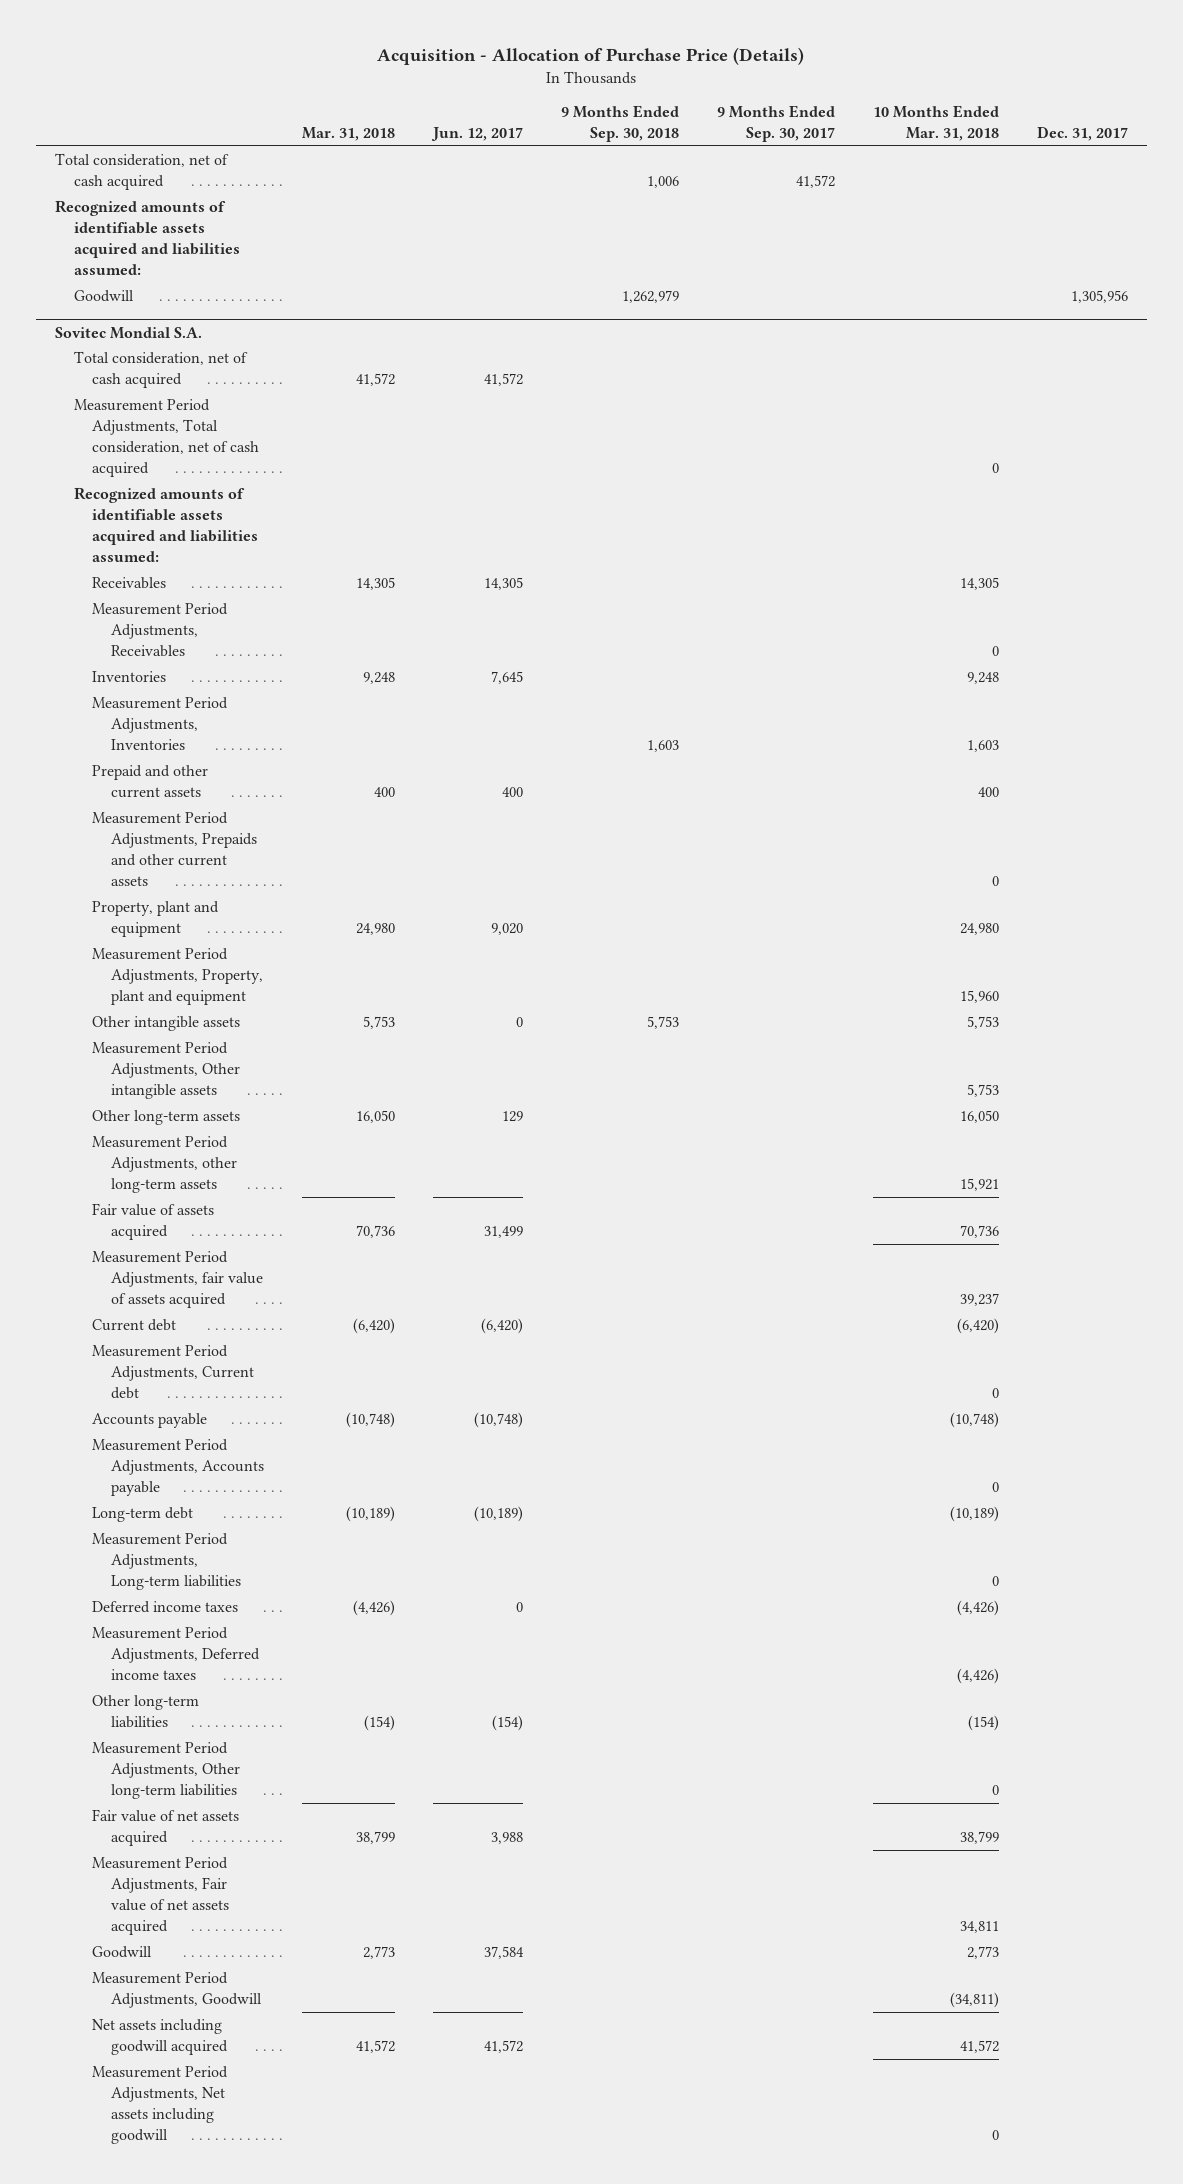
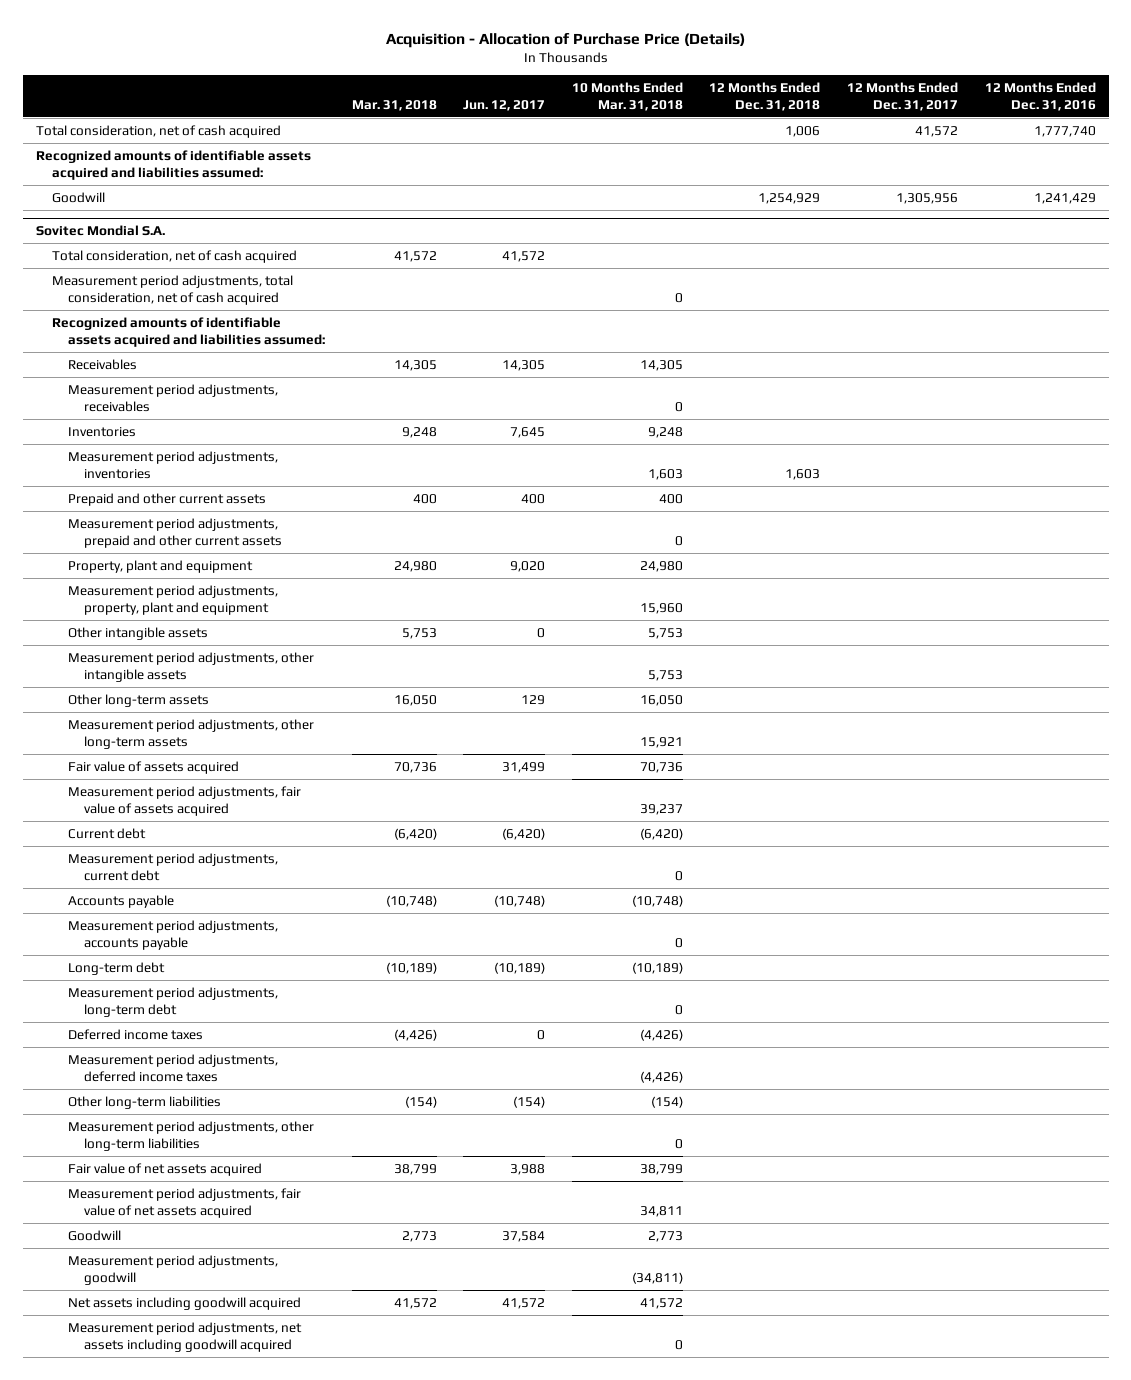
[560,105,679,143] 9 Months Ended Sep. 30, 2018 -> none
[716,105,835,143] 9 Months Ended Sep. 30, 2017 -> none
[1036,126,1128,142] Dec. 31, 2017 -> none
none -> [709,81,821,111] 12 Months Ended Dec. 31, 2018
none -> [847,81,959,111] 12 Months Ended Dec. 31, 2017
none -> [984,81,1096,111] 12 Months Ended Dec. 31, 2016
[73,399,260,477] Measurement Period Adjustments, Total consideration, net of cash acquired -> [52,274,294,305] Measurement period adjustments, total consideration, net of cash acquired
[92,603,229,658] Measurement Period Adjustments, Receivables -> [68,383,279,412] Measurement period adjustments, receivables
[92,697,229,751] Measurement Period Adjustments, Inventories -> [68,450,279,479] Measurement period adjustments, inventories
[92,812,257,886] Measurement Period Adjustments, Prepaids and other current assets -> [68,517,283,548] Measurement period adjustments, prepaid and other current assets
[92,948,263,1006] Measurement Period Adjustments, Property, plant and equipment -> [68,584,279,615] Measurement period adjustments, property, plant and equipment
[92,1042,240,1100] Measurement Period Adjustments, Other intangible assets -> [68,651,315,682] Measurement period adjustments, other intangible assets
[92,1136,237,1194] Measurement Period Adjustments, other long-term assets -> [68,718,315,749] Measurement period adjustments, other long-term assets
[92,1251,263,1309] Measurement Period Adjustments, fair value of assets acquired -> [68,785,302,816] Measurement period adjustments, fair value of assets acquired
[92,1345,254,1400] Measurement Period Adjustments, Current debt -> [68,852,279,881] Measurement period adjustments, current debt
[92,1439,264,1497] Measurement Period Adjustments, Accounts payable -> [68,919,279,950] Measurement period adjustments, accounts payable
[92,1533,241,1591] Measurement Period Adjustments, Long-term liabilities -> [68,986,279,1017] Measurement period adjustments, long-term debt
[92,1627,260,1681] Measurement Period Adjustments, Deferred income taxes -> [68,1053,279,1082] Measurement period adjustments, deferred income taxes
[92,1742,240,1800] Measurement Period Adjustments, Other long-term liabilities -> [68,1120,315,1151] Measurement period adjustments, other long-term liabilities
[92,1857,229,1935] Measurement Period Adjustments, Fair value of net assets acquired -> [68,1187,302,1218] Measurement period adjustments, fair value of net assets acquired
[92,1972,262,2009] Measurement Period Adjustments, Goodwill -> [68,1254,279,1285] Measurement period adjustments, goodwill
[92,2066,229,2144] Measurement Period Adjustments, Net assets including goodwill -> [68,1321,303,1352] Measurement period adjustments, net assets including goodwill acquired

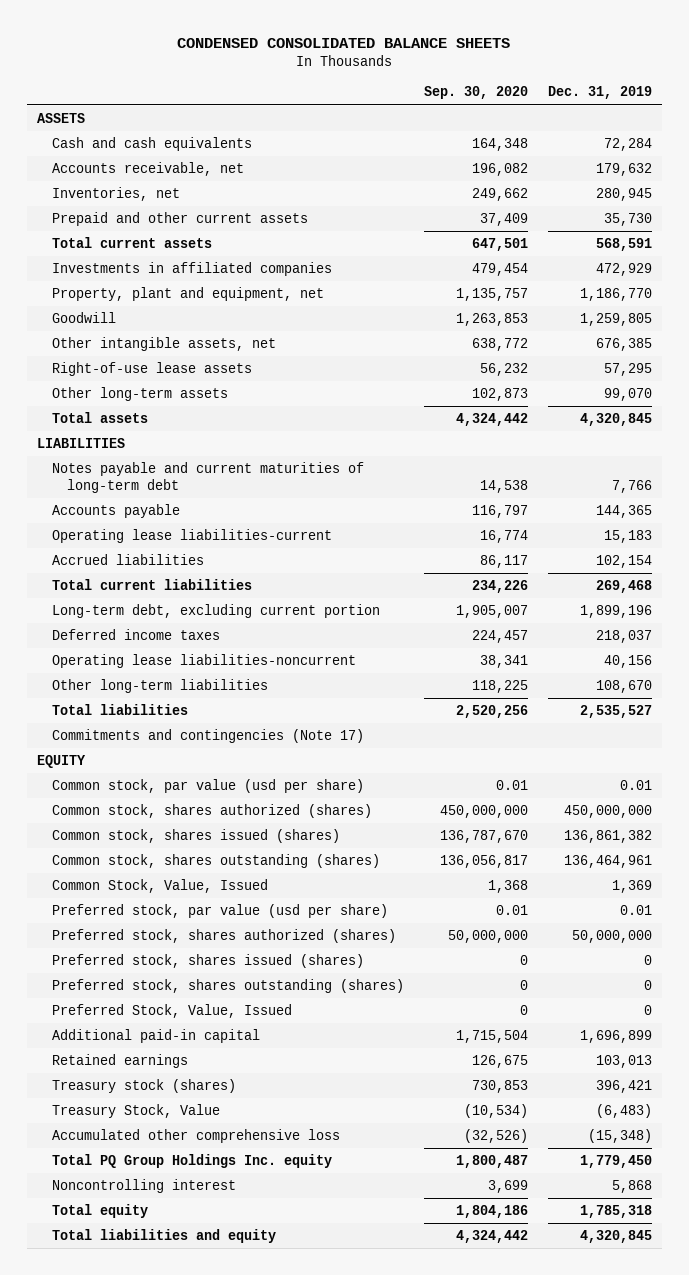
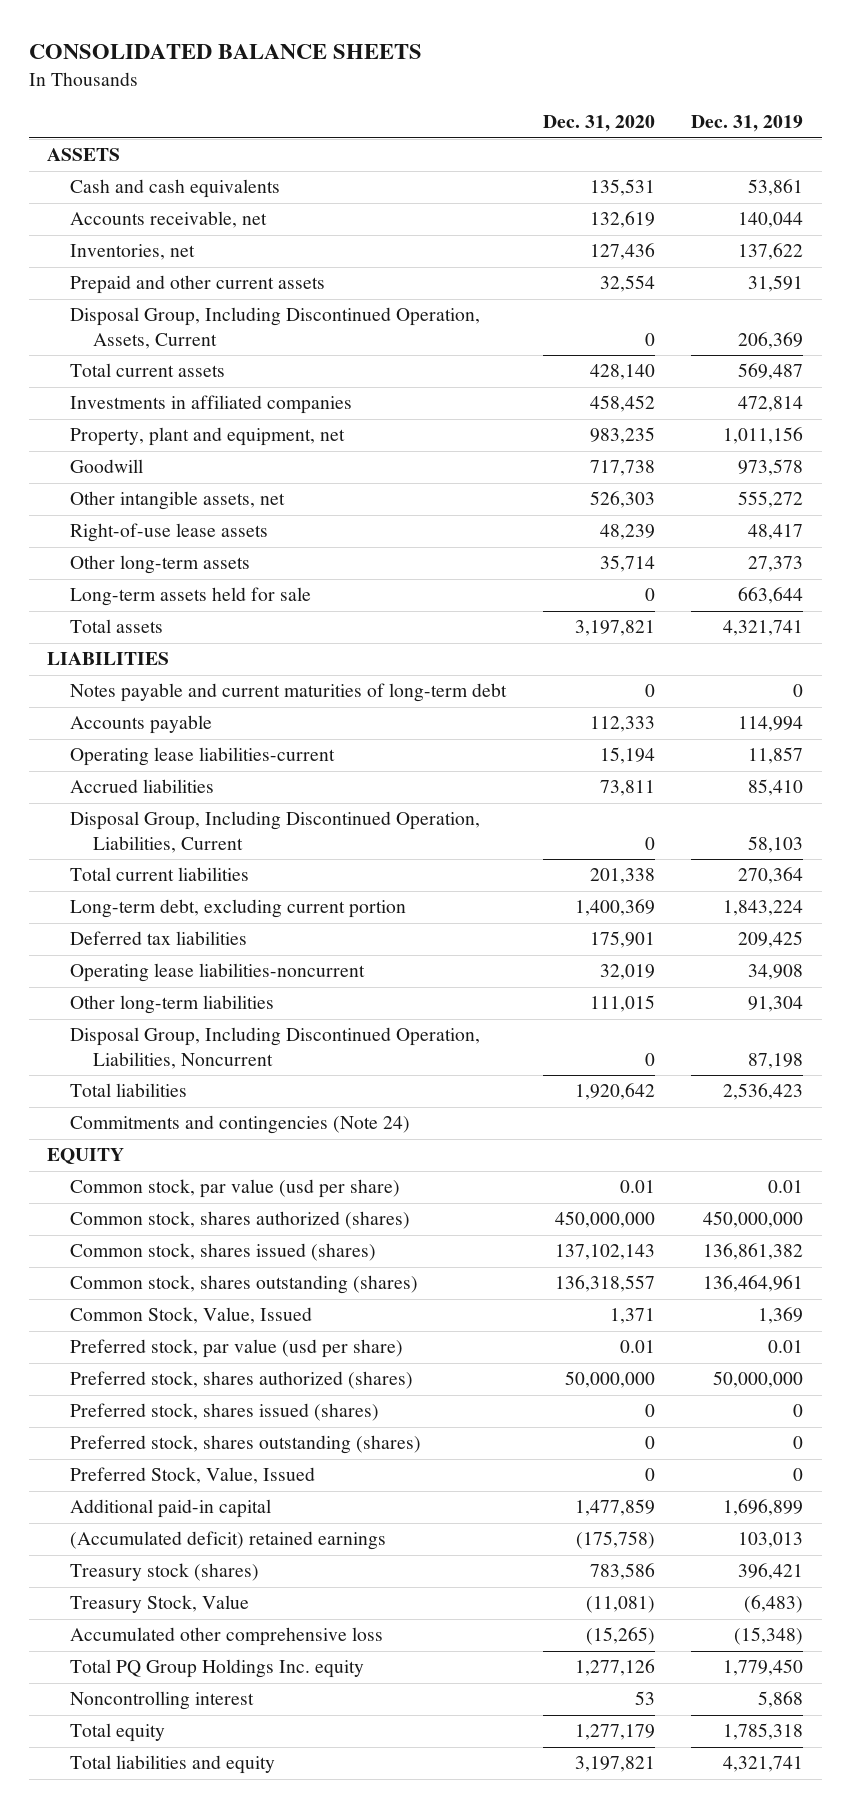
[177,37,511,48] CONDENSED CONSOLIDATED BALANCE SHEETS -> [28,44,422,60] CONSOLIDATED BALANCE SHEETS
[423,86,528,100] Sep. 30, 2020 -> none
none -> [542,115,655,133] Dec. 31, 2020
[603,138,652,152] 72,284 -> [748,179,804,197] 53,861
[595,163,652,177] 179,632 -> [738,212,804,229] 140,044
[595,188,652,202] 280,945 -> [738,243,804,261] 137,622
[603,213,652,227] 35,730 -> [748,275,804,293] 31,591
none -> [70,307,481,349] Disposal Group, Including Discontinued Operation, Assets, Current
[595,238,652,252] 568,591 -> [738,363,804,381] 569,487
[595,263,652,277] 472,929 -> [738,396,804,413] 472,814
[579,288,652,302] 1,186,770 -> [723,427,804,445] 1,011,156
[579,313,652,327] 1,259,805 -> [738,459,804,477] 973,578
[595,338,652,352] 676,385 -> [738,491,804,509] 555,272
[603,363,652,377] 57,295 -> [748,524,804,541] 48,417
[603,388,652,402] 99,070 -> [748,556,804,573] 27,373
none -> [70,587,312,607] Long-term assets held for sale
[579,413,652,427] 4,320,845 -> [723,620,804,637] 4,321,741
[611,479,652,493] 7,766 -> [793,684,804,698] 0
[595,505,652,519] 144,365 -> [738,716,804,733] 114,994
[603,530,652,544] 15,183 -> [748,747,804,765] 11,857
[595,555,652,569] 102,154 -> [748,779,804,797] 85,410
none -> [70,811,481,853] Disposal Group, Including Discontinued Operation, Liabilities, Current
[595,580,652,594] 269,468 -> [738,867,804,885] 270,364
[579,605,652,619] 1,899,196 -> [723,900,804,917] 1,843,224
[52,629,221,641] Deferred income taxes -> [70,931,248,946] Deferred tax liabilities
[595,630,652,644] 218,037 -> [738,931,804,949] 209,425
[603,655,652,669] 40,156 -> [748,964,804,981] 34,908
[595,680,652,694] 108,670 -> [748,996,804,1013] 91,304
none -> [70,1027,481,1069] Disposal Group, Including Discontinued Operation, Liabilities, Noncurrent
[579,705,652,719] 2,535,527 -> [723,1083,804,1101] 2,536,423
[52,729,365,744] Commitments and contingencies (Note 17) -> [70,1115,411,1135] Commitments and contingencies (Note 24)
[52,1054,189,1069] Retained earnings -> [70,1531,387,1551] (Accumulated deficit) retained earnings
[579,1230,652,1244] 4,320,845 -> [723,1756,804,1773] 4,321,741

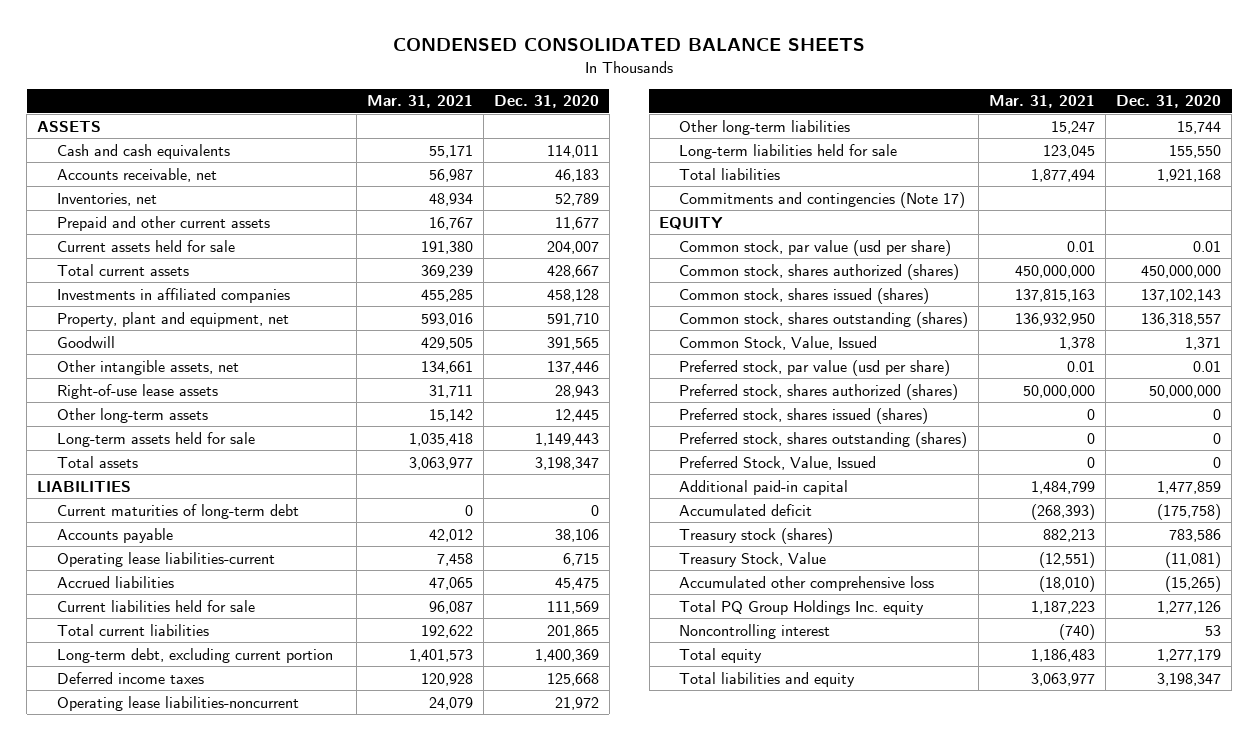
[28,44,422,60] CONSOLIDATED BALANCE SHEETS -> [393,38,866,52] CONDENSED CONSOLIDATED BALANCE SHEETS
[691,115,804,133] Dec. 31, 2019 -> none
none -> [366,95,473,109] Mar. 31, 2021
[589,179,655,197] 135,531 -> [546,144,599,158] 114,011
[589,211,655,229] 132,619 -> [554,168,599,182] 46,183
[589,243,655,261] 127,436 -> [554,192,599,206] 52,789
[599,275,655,293] 32,554 -> [554,216,599,230] 11,677
[70,307,481,349] Disposal Group, Including Discontinued Operation, Assets, Current -> [56,239,235,252] Current assets held for sale
[644,332,655,346] 0 -> [546,240,599,254] 204,007
[589,364,655,381] 428,140 -> [546,264,599,278] 428,667
[589,395,655,413] 458,452 -> [546,288,599,302] 458,128
[589,427,655,445] 983,235 -> [546,312,599,326] 591,710
[589,460,655,477] 717,738 -> [546,336,599,350] 391,565
[589,491,655,509] 526,303 -> [546,360,599,374] 137,446
[599,524,655,541] 48,239 -> [554,384,599,398] 28,943
[599,555,655,573] 35,714 -> [554,408,599,422] 12,445
[644,588,655,602] 0 -> [534,432,599,446] 1,149,443
[574,620,655,637] 3,197,821 -> [534,456,599,470] 3,198,347
[70,683,508,703] Notes payable and current maturities of long-term debt -> [56,503,299,519] Current maturities of long-term debt
[589,716,655,733] 112,333 -> [554,528,599,542] 38,106
[599,747,655,765] 15,194 -> [562,552,599,566] 6,715
[599,780,655,797] 73,811 -> [554,576,599,590] 45,475
[70,811,481,853] Disposal Group, Including Discontinued Operation, Liabilities, Current -> [56,599,255,612] Current liabilities held for sale
[644,836,655,850] 0 -> [546,600,599,614] 111,569
[589,868,655,885] 201,338 -> [546,624,599,638] 201,865
[70,1027,481,1069] Disposal Group, Including Discontinued Operation, Liabilities, Noncurrent -> none
[70,931,248,946] Deferred tax liabilities -> [56,671,204,684] Deferred income taxes
[589,931,655,949] 175,901 -> [546,672,599,686] 125,668
[599,964,655,981] 32,019 -> [554,696,599,710] 21,972
[589,995,655,1013] 111,015 -> [1177,120,1222,134] 15,744
none -> [679,143,898,159] Long-term liabilities held for sale
[574,1083,655,1101] 1,920,642 -> [1157,168,1222,182] 1,921,168
[70,1115,411,1135] Commitments and contingencies (Note 24) -> [679,191,966,208] Commitments and contingencies (Note 17)
[70,1531,387,1551] (Accumulated deficit) retained earnings -> [679,503,813,516] Accumulated deficit
[574,1756,655,1773] 3,197,821 -> [1157,672,1222,686] 3,198,347

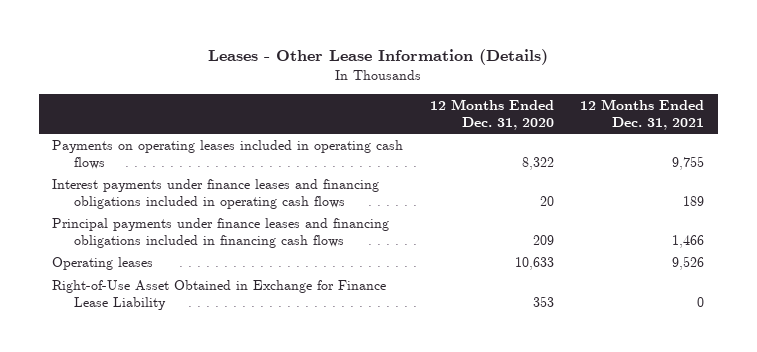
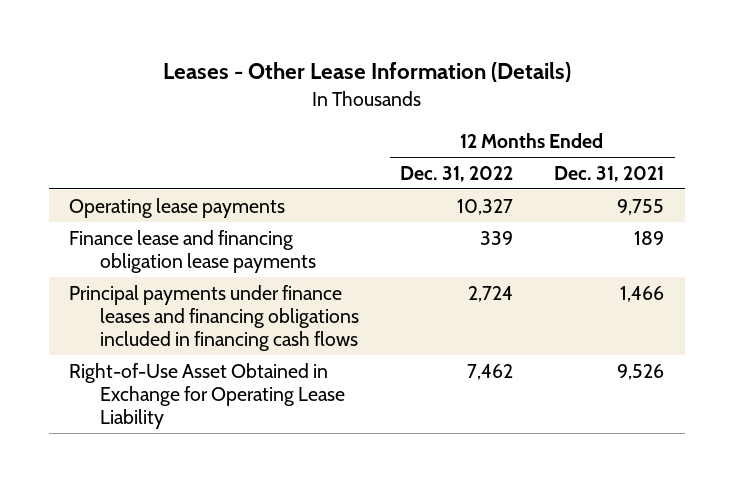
[429,99,554,130] 12 Months Ended Dec. 31, 2020 -> none
none -> [400,165,514,182] Dec. 31, 2022
[52,140,404,169] Payments on operating leases included in operating cash flows -> [69,197,286,218] Operating lease payments
[52,179,380,209] Interest payments under finance leases and financing obligations included in operating cash flows -> [69,229,316,274] Finance lease and financing obligation lease payments
[52,280,387,310] Right-of-Use Asset Obtained in Exchange for Finance Lease Liability -> none
[52,257,154,271] Operating leases -> [69,362,345,430] Right-of-Use Asset Obtained in Exchange for Operating Lease Liability

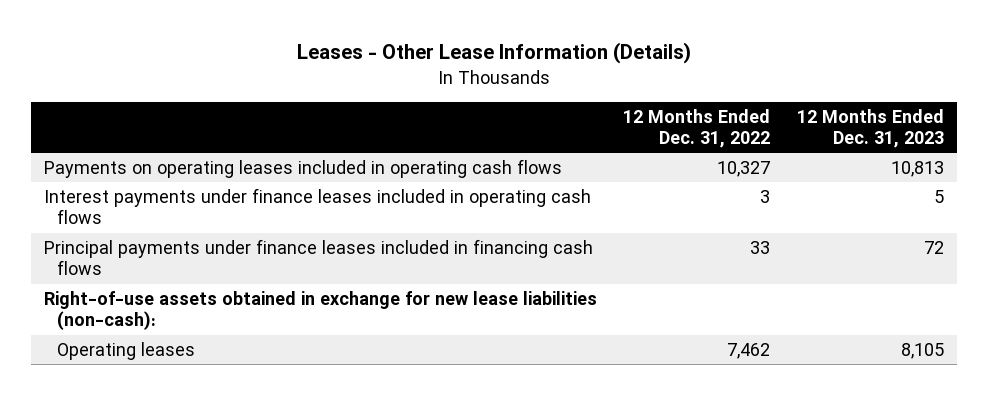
[554,165,665,182] Dec. 31, 2021 -> none
none -> [796,108,944,148] 12 Months Ended Dec. 31, 2023
[69,229,316,274] Finance lease and financing obligation lease payments -> none
[69,197,286,218] Operating lease payments -> [44,158,563,178] Payments on operating leases included in operating cash flows
none -> [44,187,592,225] Interest payments under finance leases included in operating cash flows
[69,284,359,352] Principal payments under finance leases and financing obligations included in financing cash flows -> [44,238,594,276] Principal payments under finance leases included in financing cash flows
[468,285,514,302] 2,724 -> [750,240,771,254] 33
none -> [44,290,598,331] Right-of-use assets obtained in exchange for new lease liabilities (non-cash):
[69,362,345,430] Right-of-Use Asset Obtained in Exchange for Operating Lease Liability -> [56,341,195,360] Operating leases

